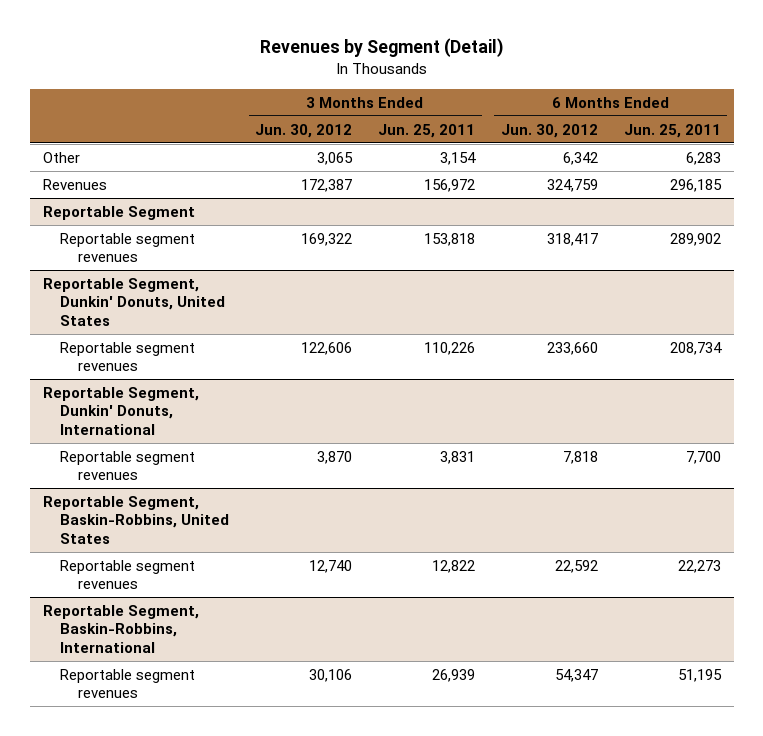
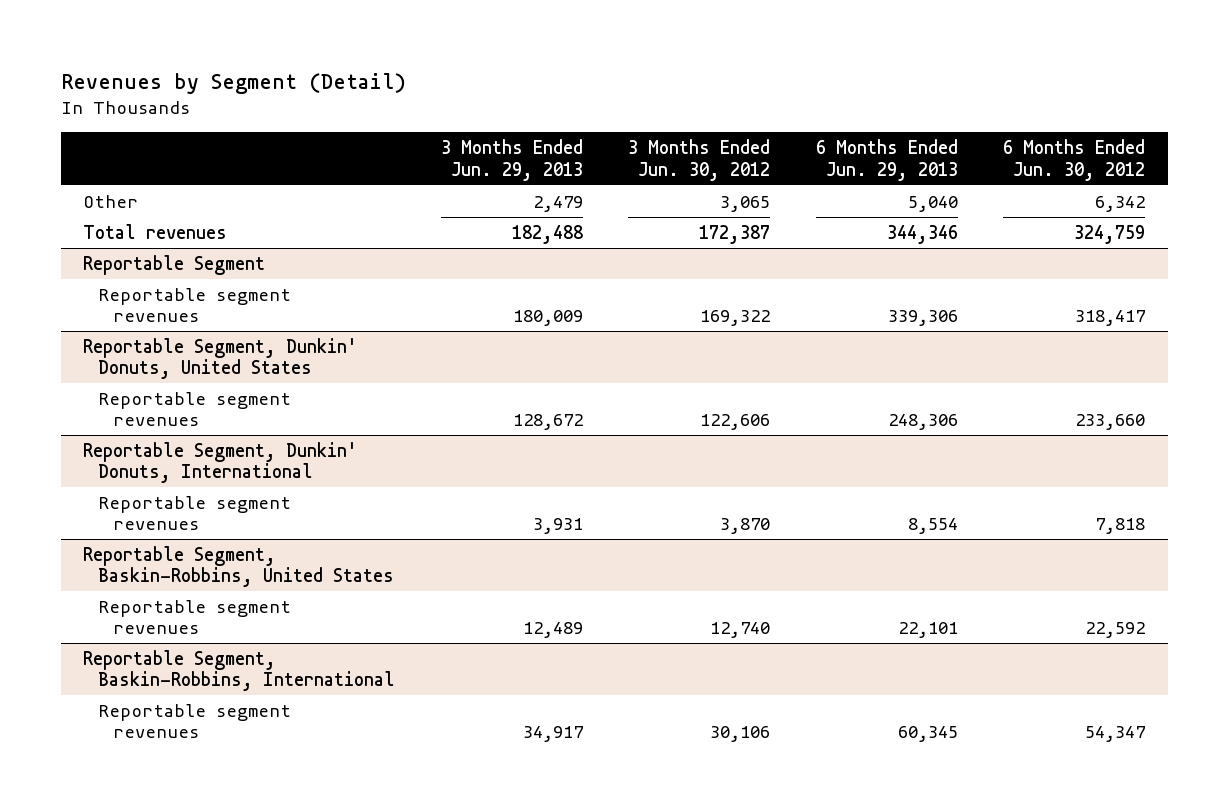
[378,123,476,138] Jun. 25, 2011 -> none
[623,123,721,138] Jun. 25, 2011 -> none
none -> [440,138,583,181] 3 Months Ended Jun. 29, 2013
none -> [815,138,958,181] 6 Months Ended Jun. 29, 2013
[42,178,107,190] Revenues -> [83,223,228,239] Total revenues

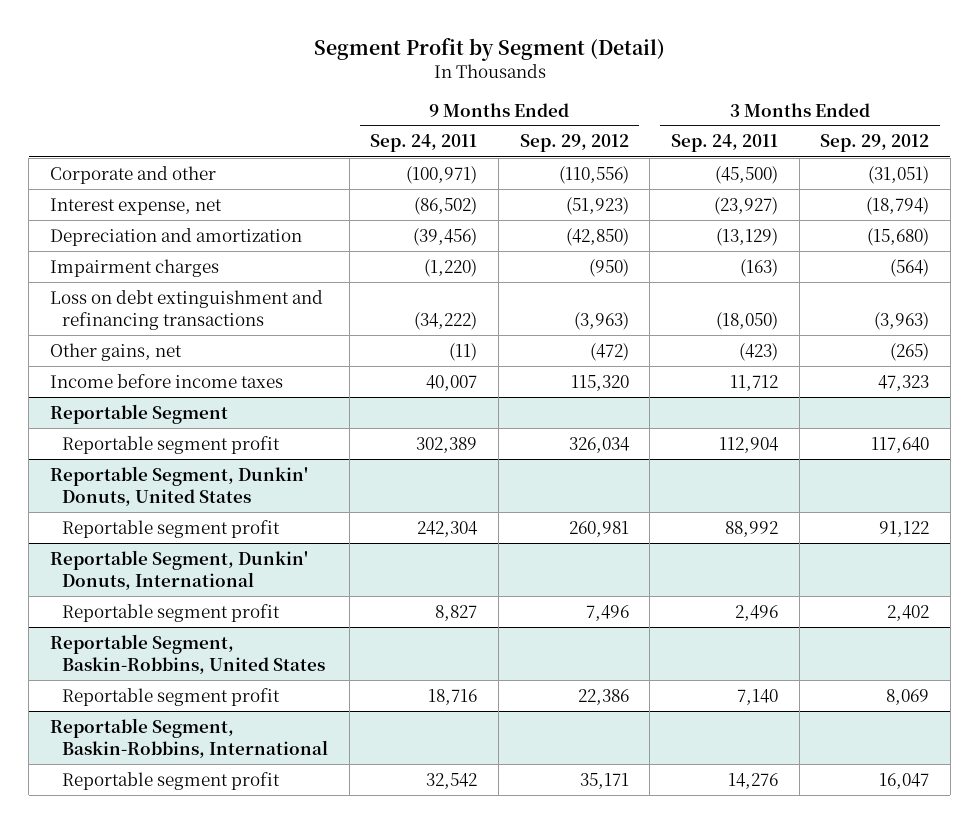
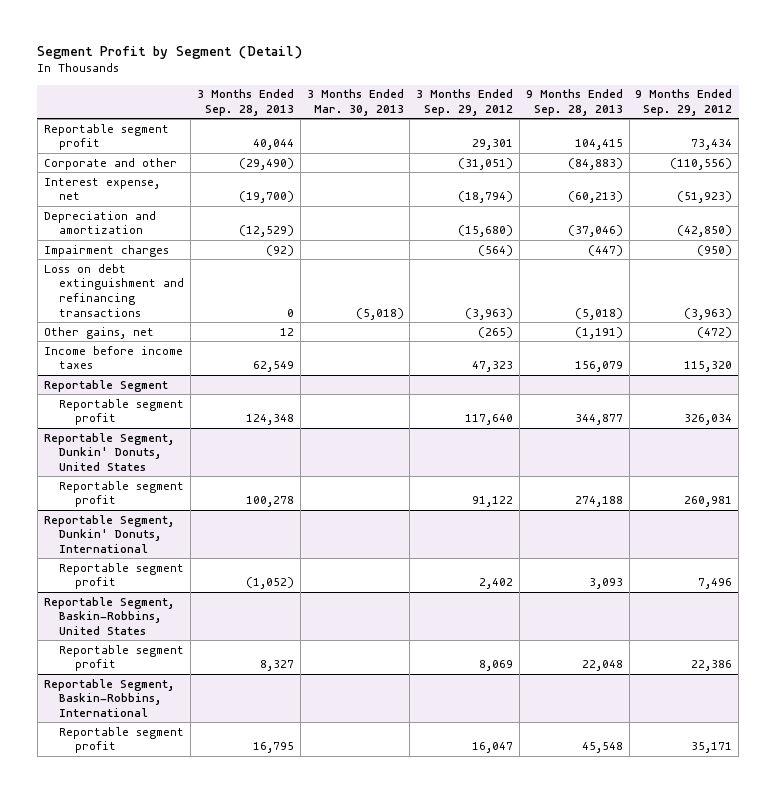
[370,134,478,153] Sep. 24, 2011 -> none
[670,134,778,153] Sep. 24, 2011 -> none
none -> [197,89,295,116] 3 Months Ended Sep. 28, 2013
none -> [306,89,404,116] 3 Months Ended Mar. 30, 2013
none -> [525,89,623,116] 9 Months Ended Sep. 28, 2013
none -> [43,123,169,151] Reportable segment profit

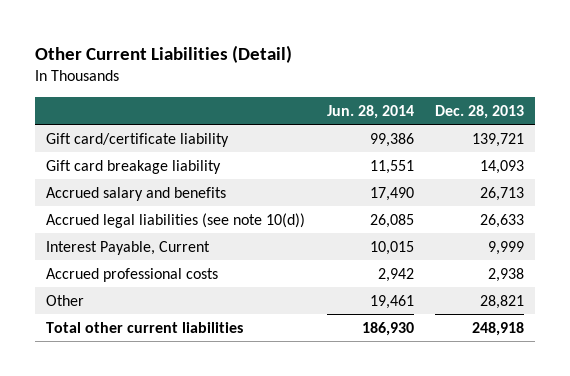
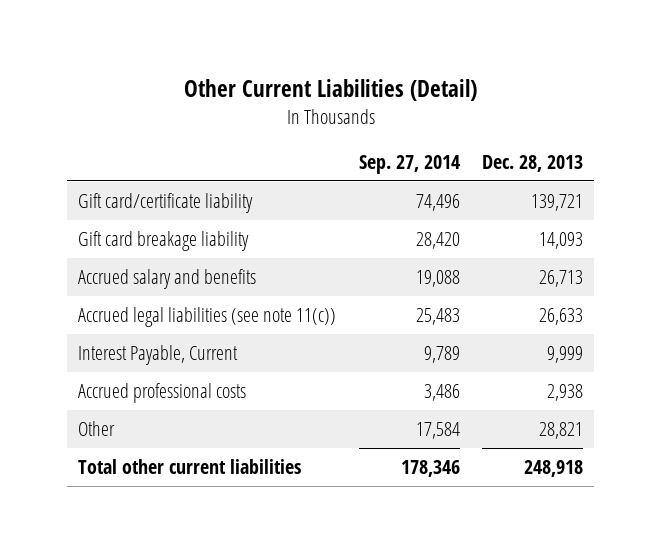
[326,104,414,119] Jun. 28, 2014 -> none
none -> [358,154,460,174] Sep. 27, 2014
[45,212,305,228] Accrued legal liabilities (see note 10(d)) -> [78,306,337,327] Accrued legal liabilities (see note 11(c))

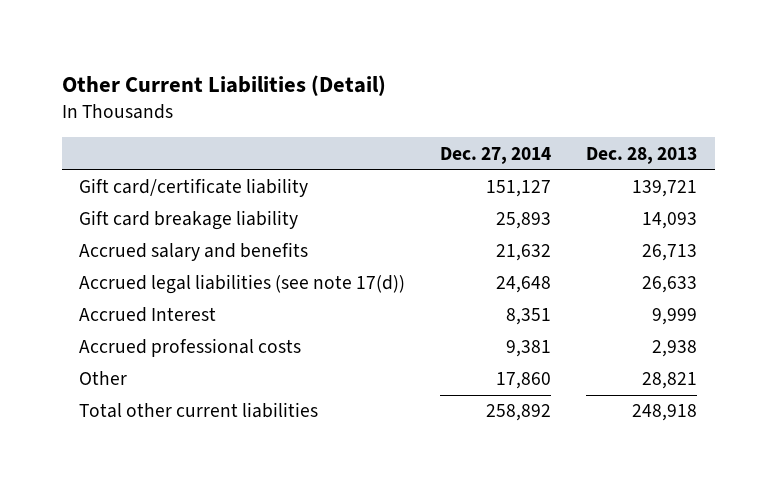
[358,154,460,174] Sep. 27, 2014 -> none
none -> [440,146,552,164] Dec. 27, 2014
[78,306,337,327] Accrued legal liabilities (see note 11(c)) -> [79,274,406,295] Accrued legal liabilities (see note 17(d))
[78,344,239,365] Interest Payable, Current -> [79,307,217,323] Accrued Interest

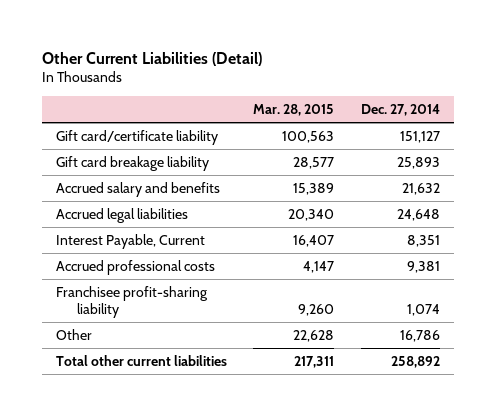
[586,146,698,164] Dec. 28, 2013 -> none
none -> [253,103,335,116] Mar. 28, 2015
[79,274,406,295] Accrued legal liabilities (see note 17(d)) -> [55,207,188,223] Accrued legal liabilities
[79,307,217,323] Accrued Interest -> [55,233,205,249] Interest Payable, Current
none -> [55,285,208,318] Franchisee profit-sharing liability
[496,372,552,390] 17,860 -> [400,329,441,342] 16,786

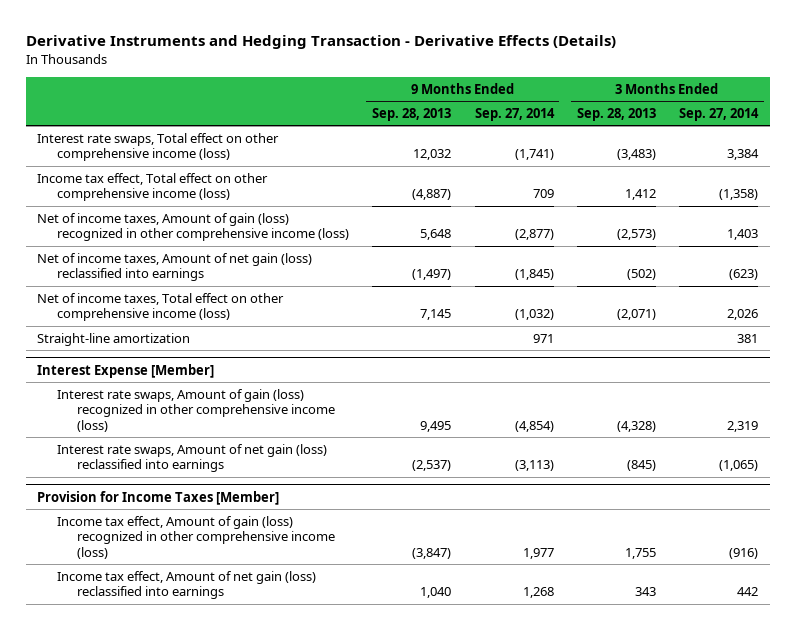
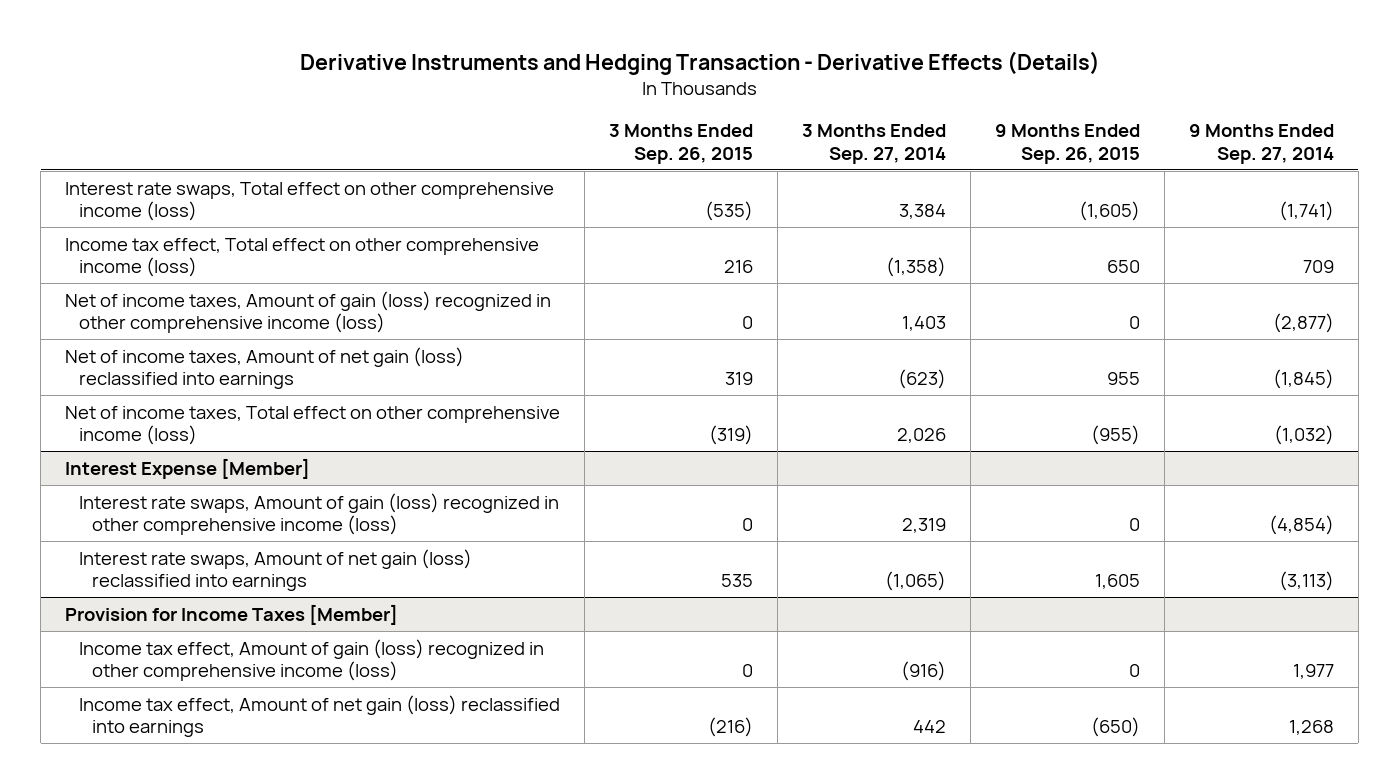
[372,108,452,122] Sep. 28, 2013 -> none
[576,108,656,122] Sep. 28, 2013 -> none
none -> [609,124,754,164] 3 Months Ended Sep. 26, 2015
none -> [994,124,1140,164] 9 Months Ended Sep. 26, 2015
[37,332,191,346] Straight-line amortization -> none

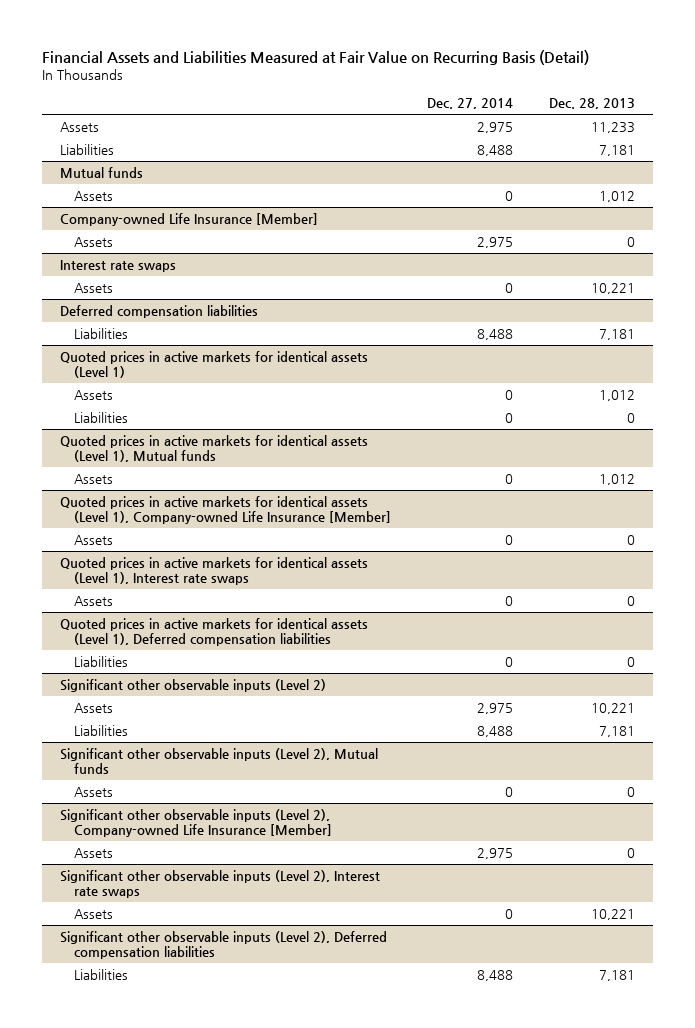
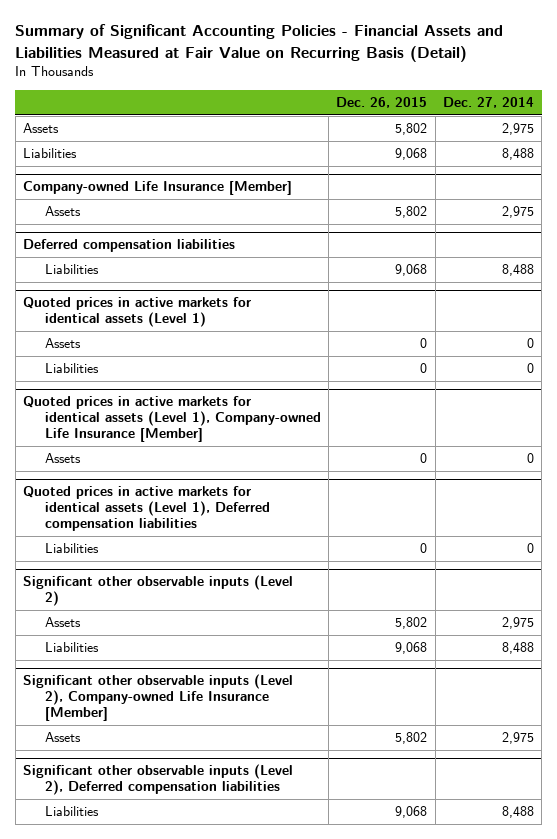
[42,49,590,65] Financial Assets and Liabilities Measured at Fair Value on Recurring Basis (Detail) -> [15,24,504,62] Summary of Significant Accounting Policies - Financial Assets and Liabilities Measured at Fair Value on Recurring Basis (Detail)
[548,98,635,110] Dec. 28, 2013 -> none
none -> [336,97,428,109] Dec. 26, 2015
[60,166,144,178] Mutual funds -> none
[74,190,114,201] Assets -> none
[60,259,177,272] Interest rate swaps -> none
[74,282,114,293] Assets -> none
[60,434,369,463] Quoted prices in active markets for identical assets (Level 1), Mutual funds -> none
[74,473,114,484] Assets -> none
[60,556,369,586] Quoted prices in active markets for identical assets (Level 1), Interest rate swaps -> none
[74,595,114,606] Assets -> none
[60,747,379,775] Significant other observable inputs (Level 2), Mutual funds -> none
[74,786,114,797] Assets -> none
[60,869,381,899] Significant other observable inputs (Level 2), Interest rate swaps -> none
[74,908,114,919] Assets -> none

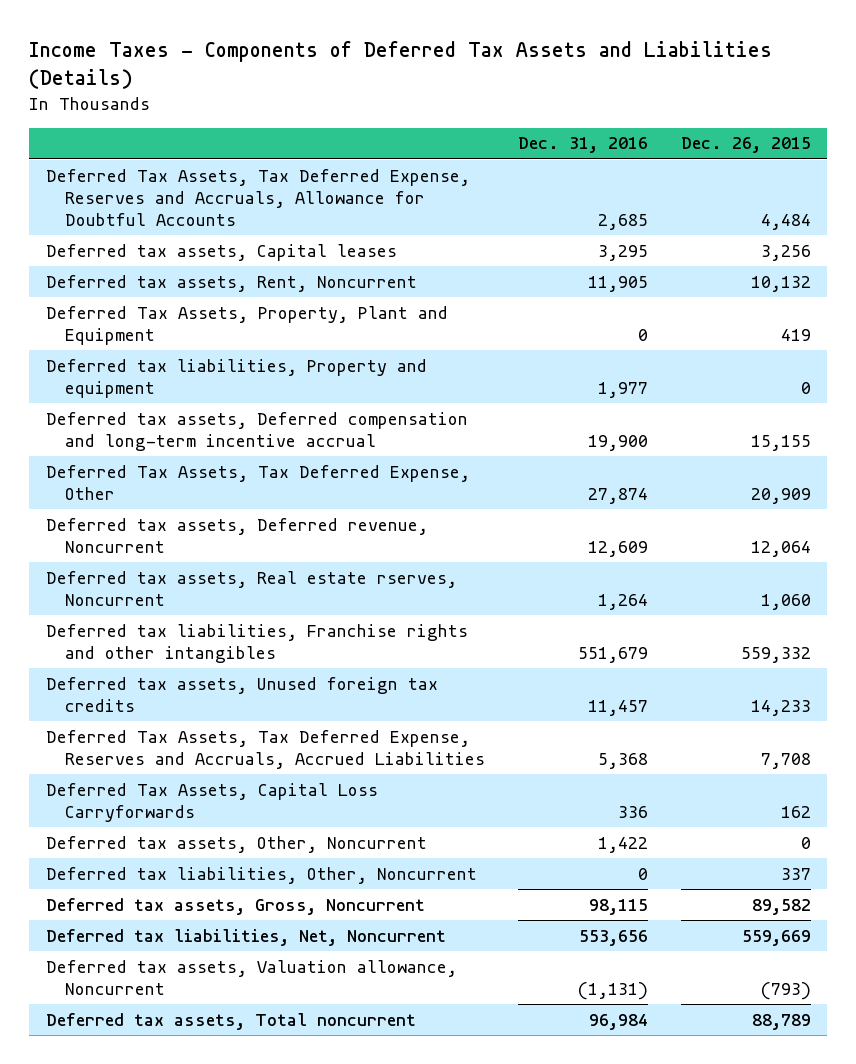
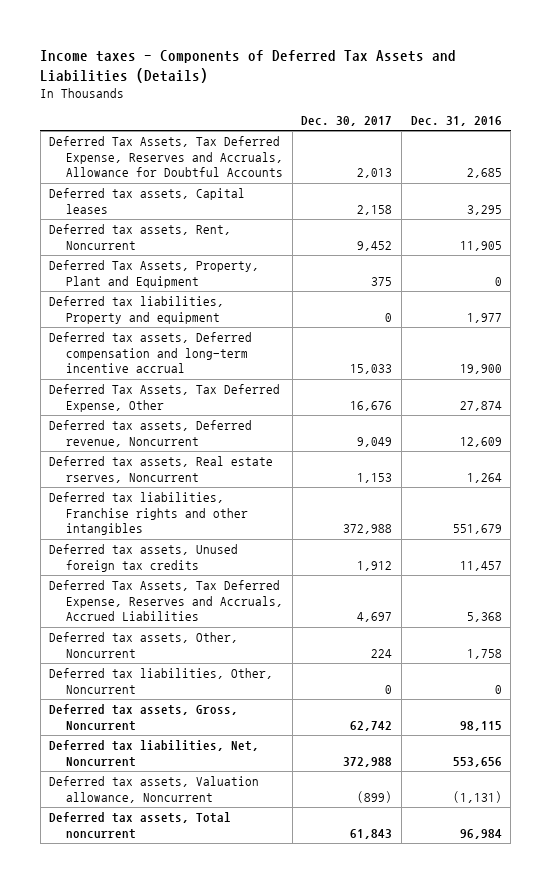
[29,41,773,90] Income Taxes - Components of Deferred Tax Assets and Liabilities (Details) -> [40,49,457,83] Income taxes - Components of Deferred Tax Assets and Liabilities (Details)
[680,137,811,154] Dec. 26, 2015 -> none
none -> [301,116,393,127] Dec. 30, 2017
[45,782,378,822] Deferred Tax Assets, Capital Loss Carryforwards -> none
[597,836,648,853] 1,422 -> [466,648,502,659] 1,758

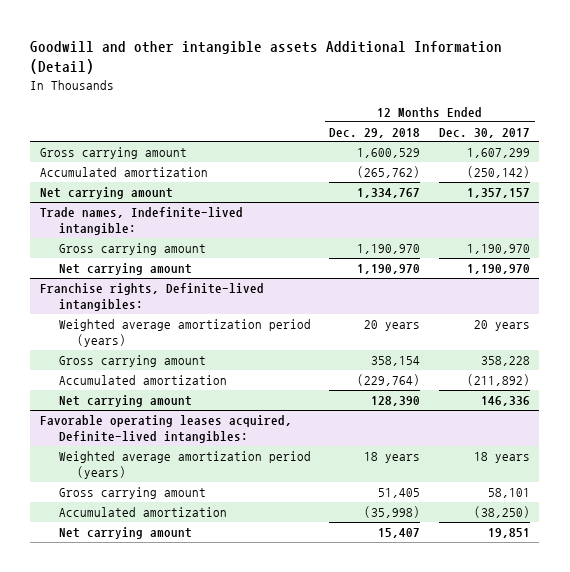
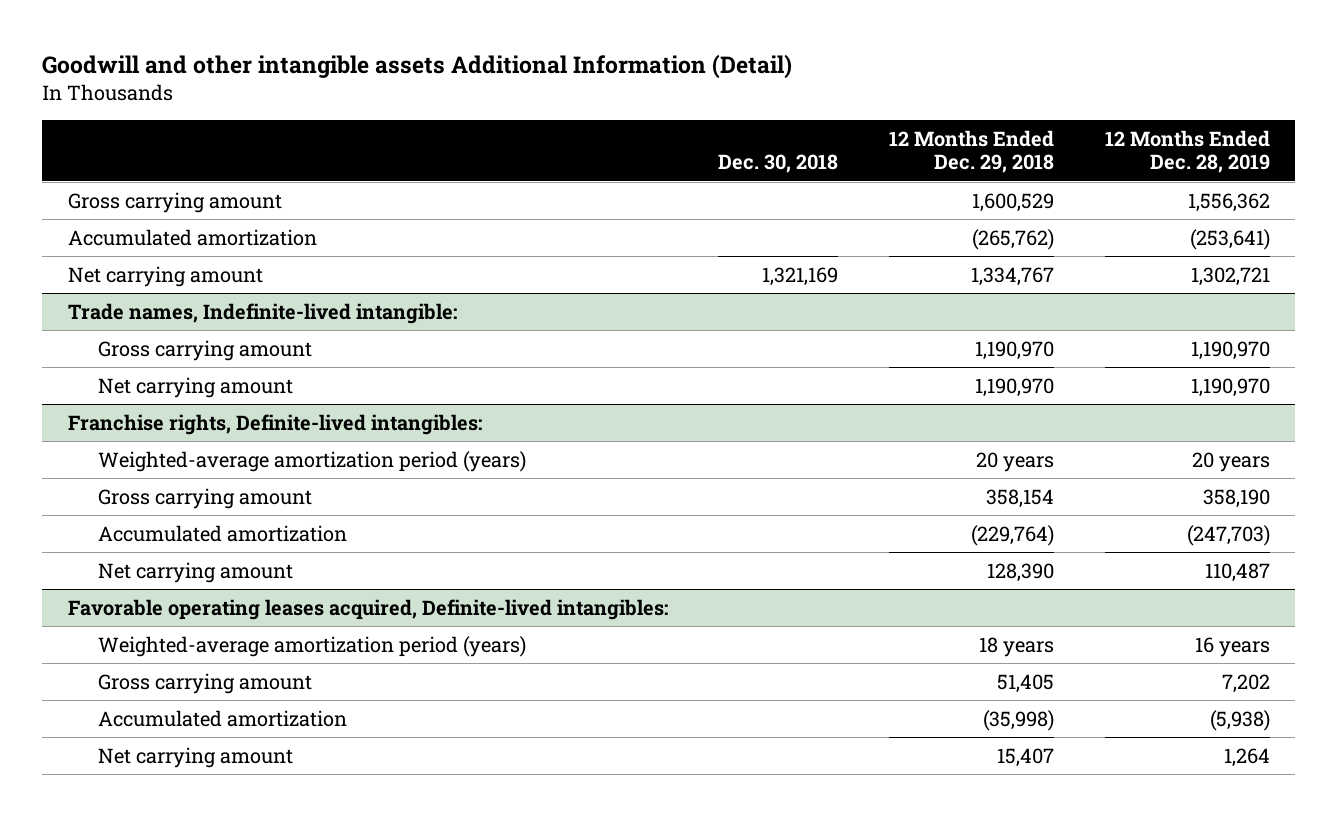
[439,127,531,138] Dec. 30, 2017 -> none
none -> [718,154,839,174] Dec. 30, 2018
none -> [1104,129,1270,174] 12 Months Ended Dec. 28, 2019
[58,319,311,348] Weighted average amortization period (years) -> [98,450,527,472] Weighted-average amortization period (years)
[58,451,311,480] Weighted average amortization period (years) -> [98,635,527,657] Weighted-average amortization period (years)

